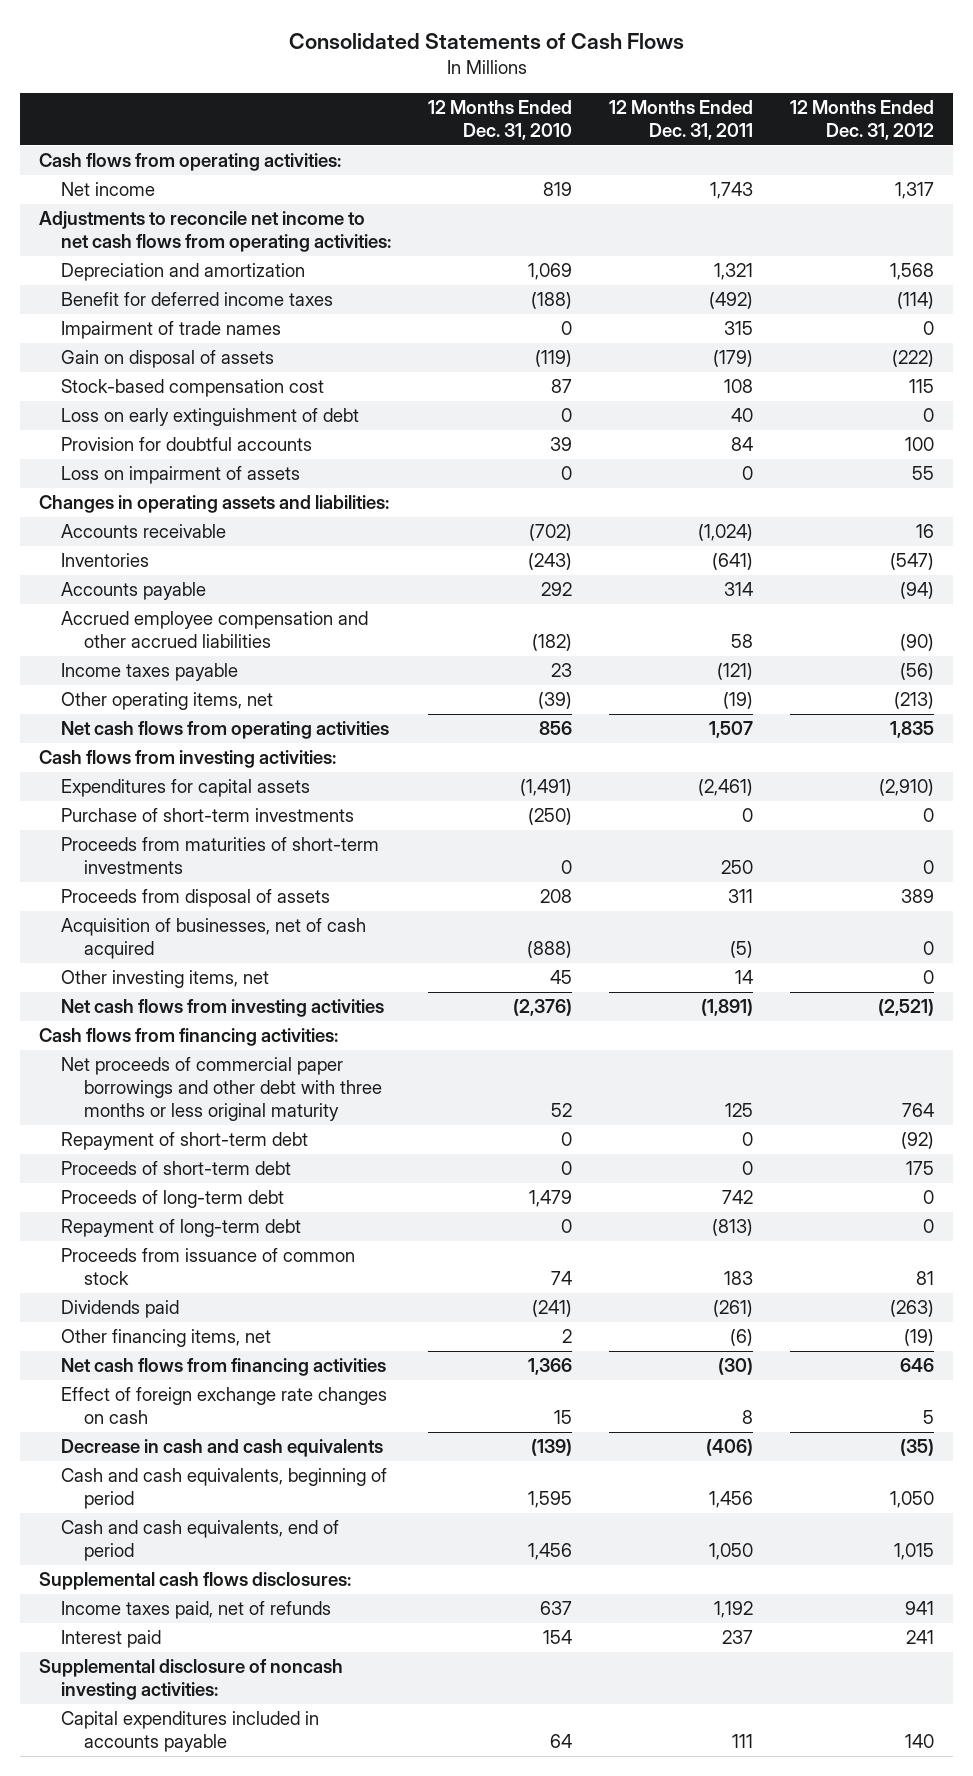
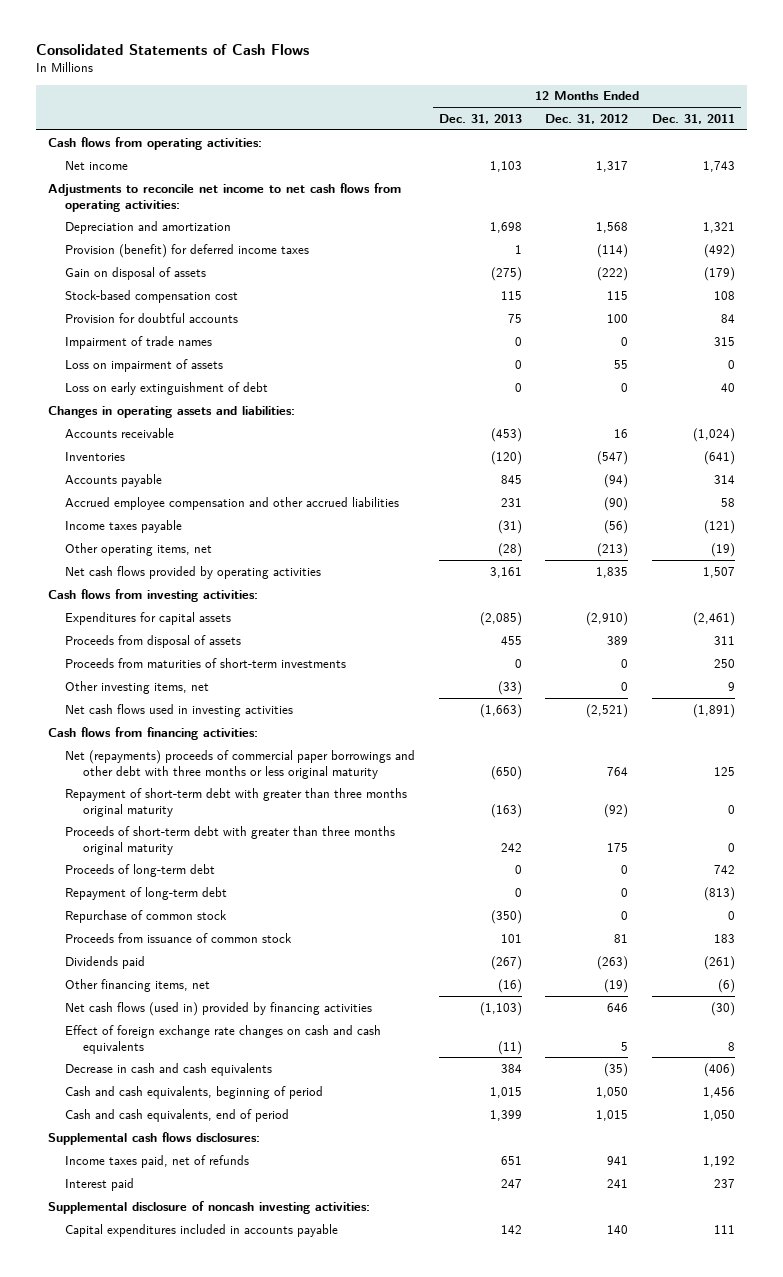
[428,99,573,140] 12 Months Ended Dec. 31, 2010 -> none
none -> [438,113,522,124] Dec. 31, 2013
[61,292,334,307] Benefit for deferred income taxes -> [65,243,310,258] Provision (benefit) for deferred income taxes
[61,321,282,340] Impairment of trade names -> [65,335,213,349] Impairment of trade names
[61,408,360,427] Loss on early extinguishment of debt -> [65,381,269,395] Loss on early extinguishment of debt
[61,721,390,740] Net cash flows from operating activities -> [65,565,322,579] Net cash flows provided by operating activities
[61,808,355,823] Purchase of short-term investments -> none
[61,918,367,960] Acquisition of businesses, net of cash acquired -> none
[61,837,380,875] Proceeds from maturities of short-term investments -> [65,657,347,668] Proceeds from maturities of short-term investments
[735,970,754,985] 14 -> [728,681,736,691] 9
[61,999,385,1018] Net cash flows from investing activities -> [65,703,294,717] Net cash flows used in investing activities
[61,1132,309,1151] Repayment of short-term debt -> none
[61,1057,382,1122] Net proceeds of commercial paper borrowings and other debt with three months or less original maturity -> [65,749,416,779] Net (repayments) proceeds of commercial paper borrowings and other debt with three months or less original maturity
none -> [65,787,408,817] Repayment of short-term debt with greater than three months original maturity
[61,1161,292,1176] Proceeds of short-term debt -> [65,825,396,855] Proceeds of short-term debt with greater than three months original maturity
none -> [65,909,228,923] Repurchase of common stock
[61,1358,387,1377] Net cash flows from financing activities -> [65,1001,373,1016] Net cash flows (used in) provided by financing activities
[61,1387,388,1425] Effect of foreign exchange rate changes on cash -> [65,1024,382,1054] Effect of foreign exchange rate changes on cash and cash equivalents

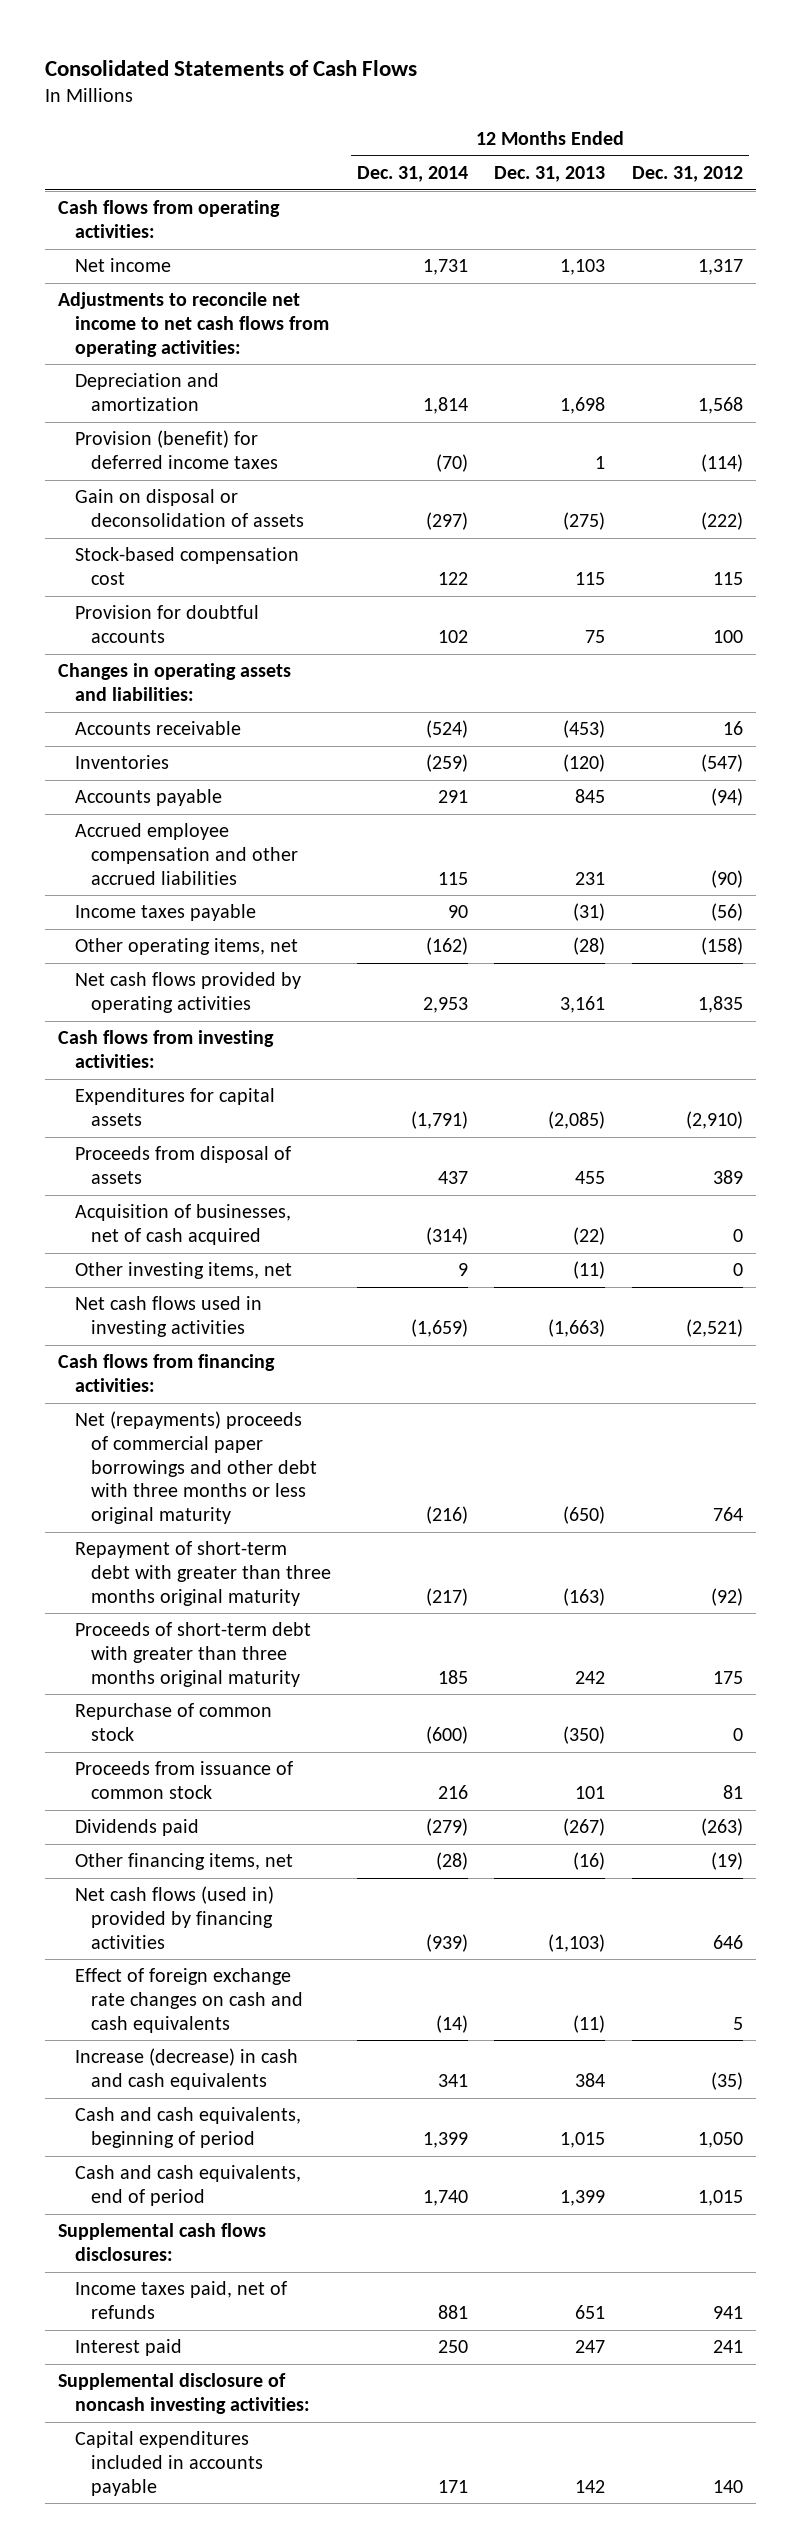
[652,113,736,124] Dec. 31, 2011 -> none
none -> [357,166,469,183] Dec. 31, 2014
[65,266,207,280] Gain on disposal of assets -> [74,489,304,528] Gain on disposal or deconsolidation of assets
[65,335,213,349] Impairment of trade names -> none
[65,358,224,372] Loss on impairment of assets -> none
[65,381,269,395] Loss on early extinguishment of debt -> none
[597,542,629,557] (213) -> [700,937,743,956] (158)
[65,657,347,668] Proceeds from maturities of short-term investments -> none
none -> [74,1204,291,1246] Acquisition of businesses, net of cash acquired
[497,680,522,695] (33) -> [573,1261,606,1280] (11)
[65,863,216,877] Proceeds of long-term debt -> none
[65,886,228,900] Repayment of long-term debt -> none
[65,1062,273,1076] Decrease in cash and cash equivalents -> [74,2048,298,2091] Increase (decrease) in cash and cash equivalents

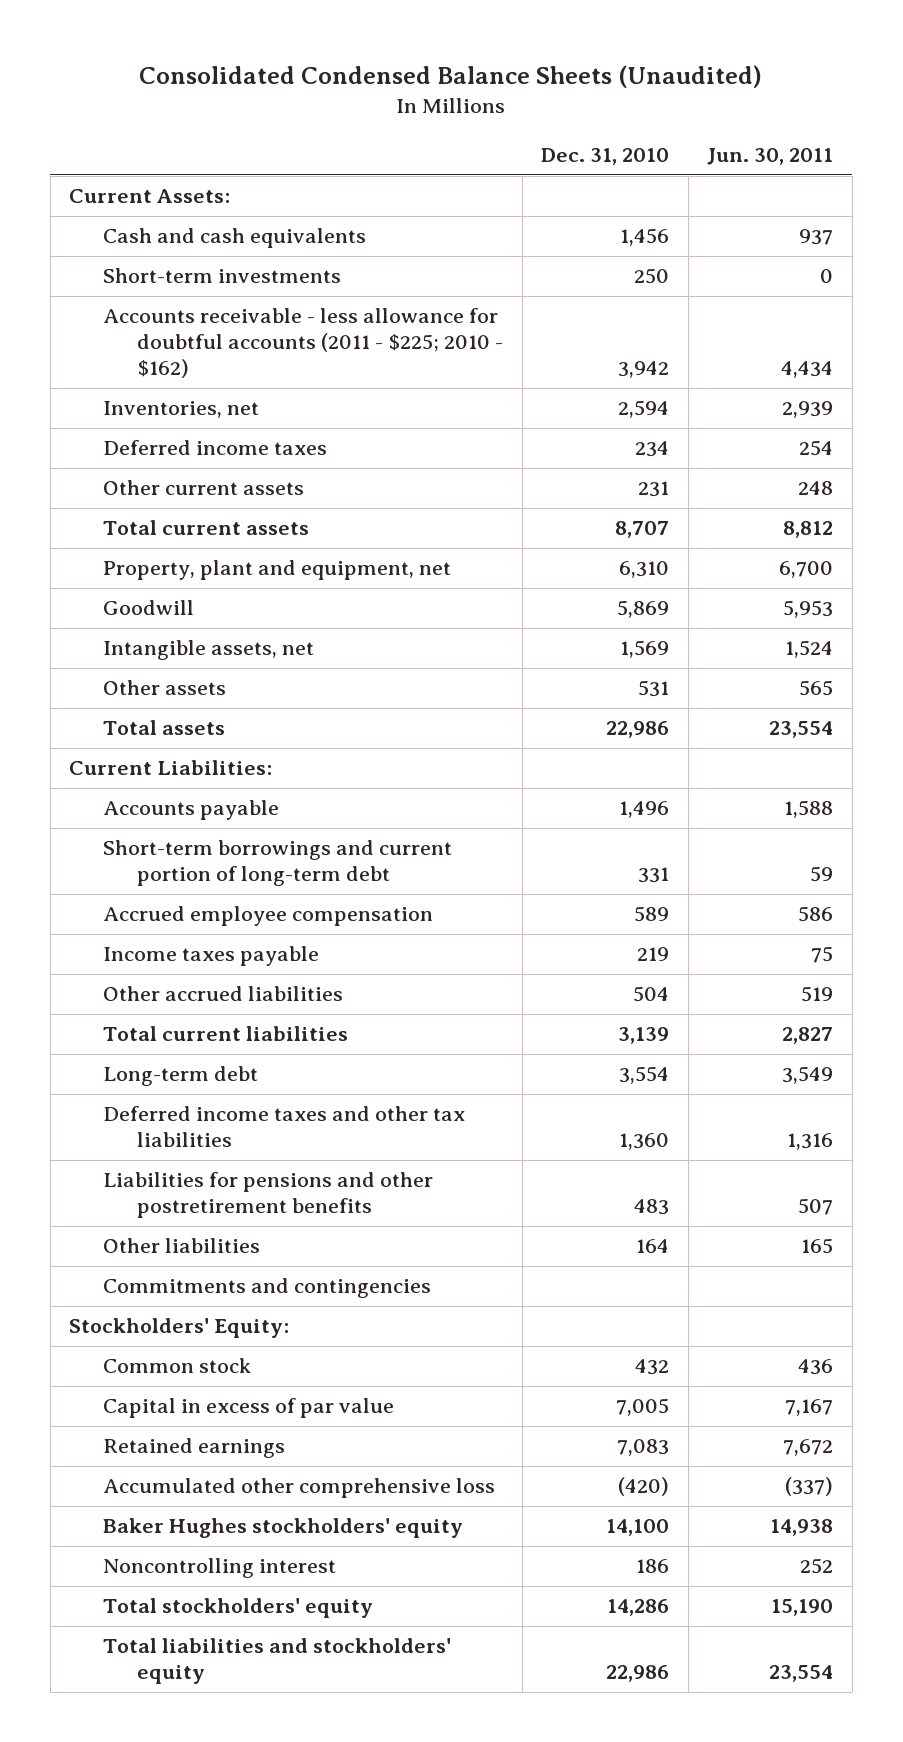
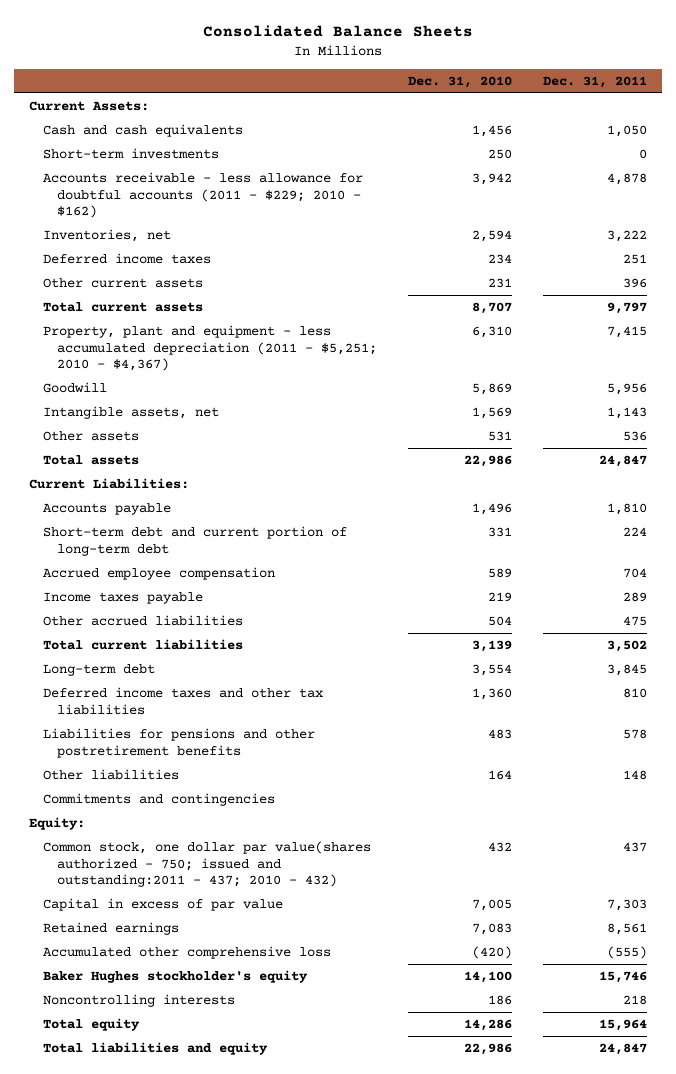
[139,65,763,89] Consolidated Condensed Balance Sheets (Unaudited) -> [203,24,474,37] Consolidated Balance Sheets
[707,148,834,166] Jun. 30, 2011 -> none
none -> [542,75,647,88] Dec. 31, 2011
[103,308,504,379] Accounts receivable - less allowance for doubtful accounts (2011 - $225; 2010 - $162) -> [43,172,364,219] Accounts receivable - less allowance for doubtful accounts (2011 - $229; 2010 - $162)
[103,560,452,581] Property, plant and equipment, net -> [43,325,378,372] Property, plant and equipment - less accumulated depreciation (2011 - $5,251; 2010 - $4,367)
[103,840,453,887] Short-term borrowings and current portion of long-term debt -> [43,526,348,556] Short-term debt and current portion of long-term debt
[69,1318,290,1339] Stockholders' Equity: -> [29,817,86,831] Equity:
[103,1358,252,1374] Common stock -> [43,841,372,888] Common stock, one dollar par value(shares authorized - 750; issued and outstanding:2011 - 437; 2010 - 432)
[103,1518,464,1539] Baker Hughes stockholders' equity -> [43,970,309,984] Baker Hughes stockholder's equity
[103,1558,337,1579] Noncontrolling interest -> [43,994,236,1008] Noncontrolling interests
[103,1598,374,1619] Total stockholders' equity -> [43,1018,141,1032] Total equity
[103,1638,452,1685] Total liabilities and stockholders' equity -> [43,1042,269,1056] Total liabilities and equity

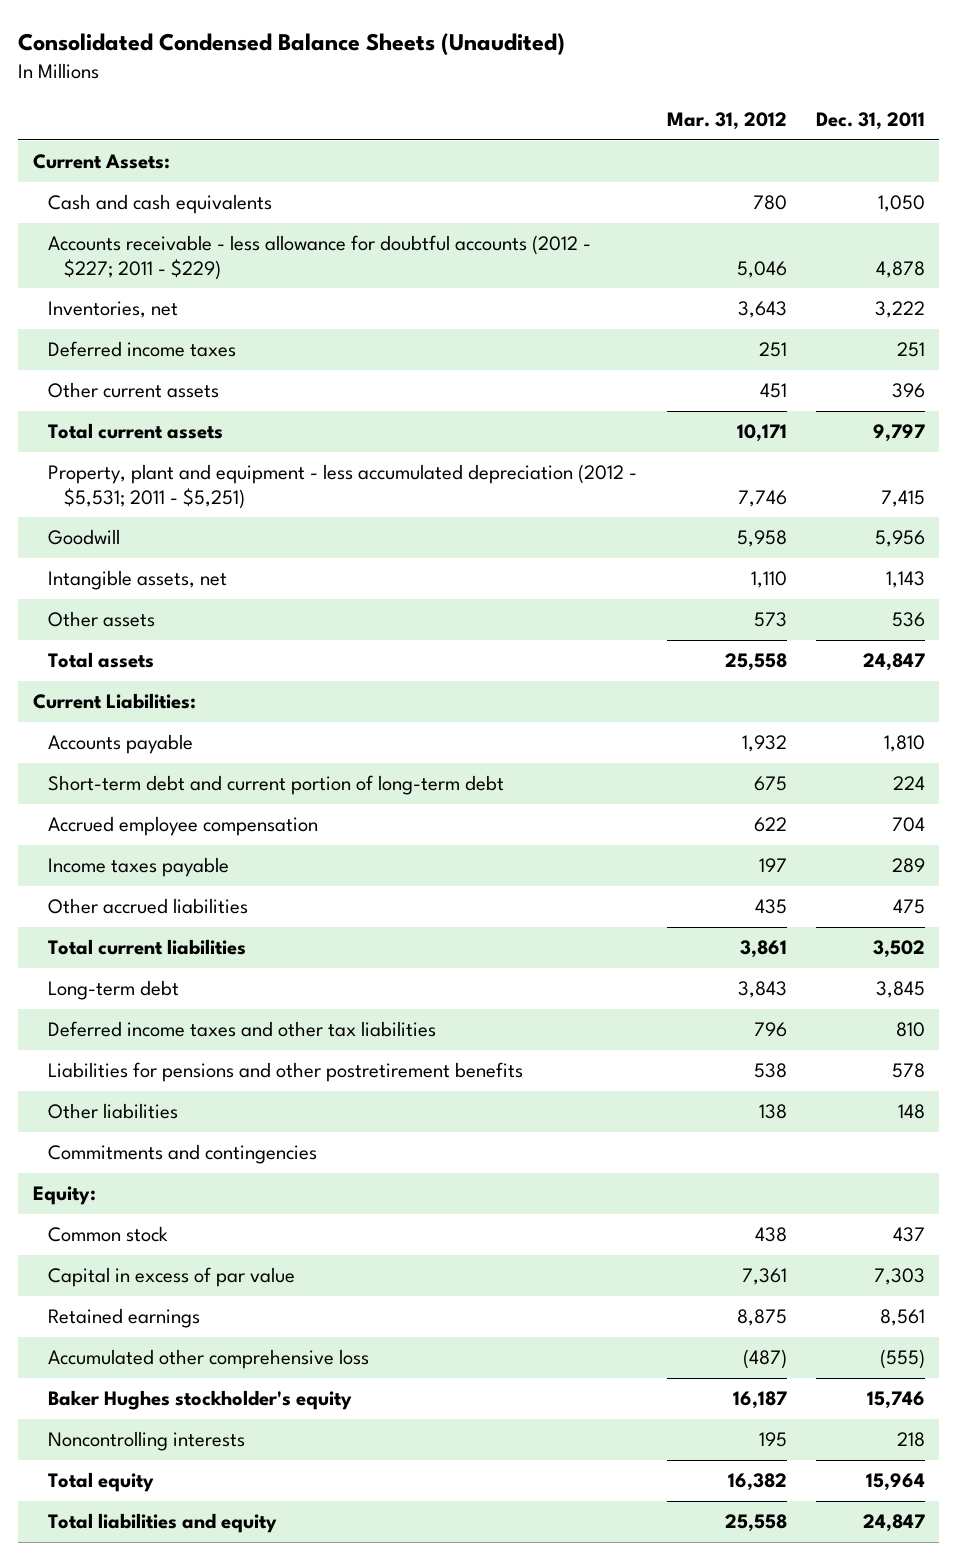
[203,24,474,37] Consolidated Balance Sheets -> [18,33,566,56] Consolidated Condensed Balance Sheets (Unaudited)
[407,75,512,88] Dec. 31, 2010 -> none
none -> [666,112,787,131] Mar. 31, 2012
[43,148,220,160] Short-term investments -> none
[43,172,364,219] Accounts receivable - less allowance for doubtful accounts (2011 - $229; 2010 - $162) -> [48,235,592,280] Accounts receivable - less allowance for doubtful accounts (2012 - $227; 2011 - $229)
[43,325,378,372] Property, plant and equipment - less accumulated depreciation (2011 - $5,251; 2010 - $4,367) -> [48,464,638,509] Property, plant and equipment - less accumulated depreciation (2012 - $5,531; 2011 - $5,251)
[43,841,372,888] Common stock, one dollar par value(shares authorized - 750; issued and outstanding:2011 - 437; 2010 - 432) -> [48,1226,169,1243] Common stock

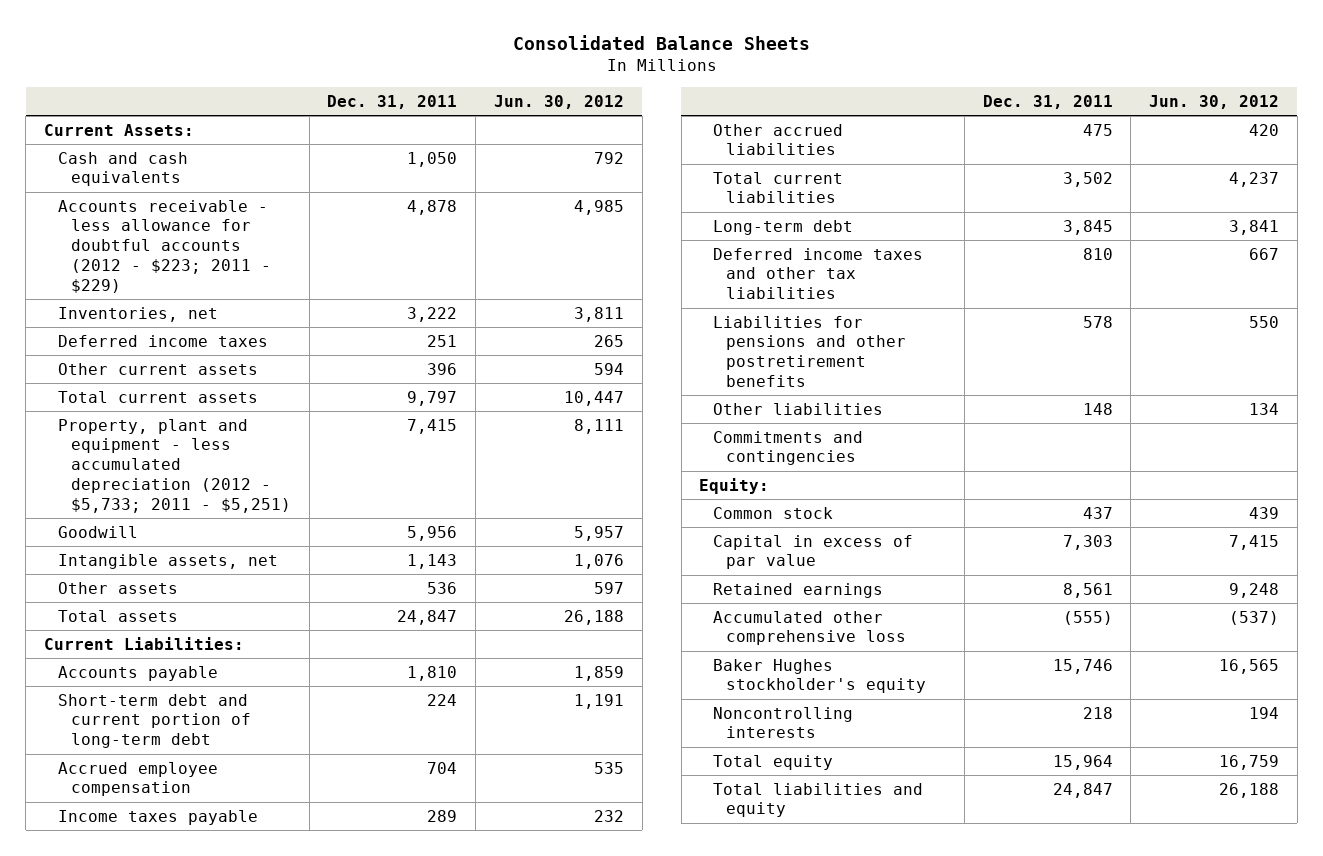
[18,33,566,56] Consolidated Condensed Balance Sheets (Unaudited) -> [512,35,810,51] Consolidated Balance Sheets
[666,112,787,131] Mar. 31, 2012 -> none
none -> [493,94,624,109] Jun. 30, 2012
[48,235,592,280] Accounts receivable - less allowance for doubtful accounts (2012 - $227; 2011 - $229) -> [57,199,271,293] Accounts receivable - less allowance for doubtful accounts (2012 - $223; 2011 - $229)
[48,464,638,509] Property, plant and equipment - less accumulated depreciation (2012 - $5,531; 2011 - $5,251) -> [57,418,291,513] Property, plant and equipment - less accumulated depreciation (2012 - $5,733; 2011 - $5,251)

